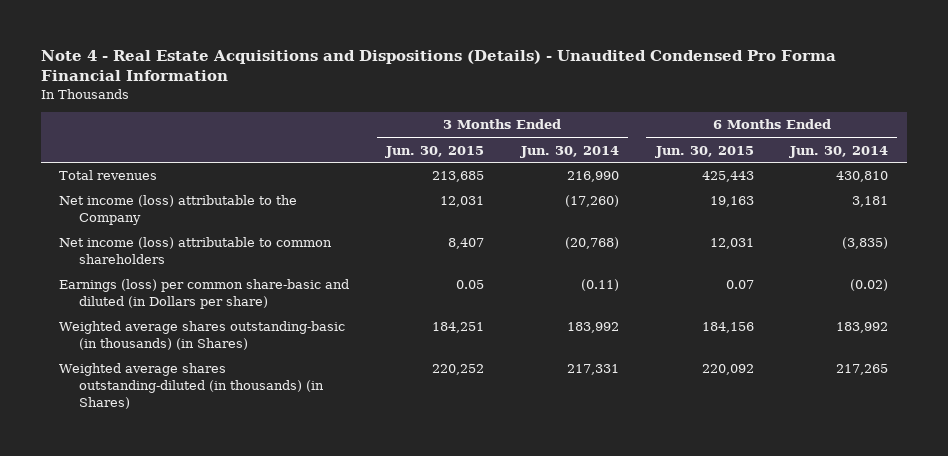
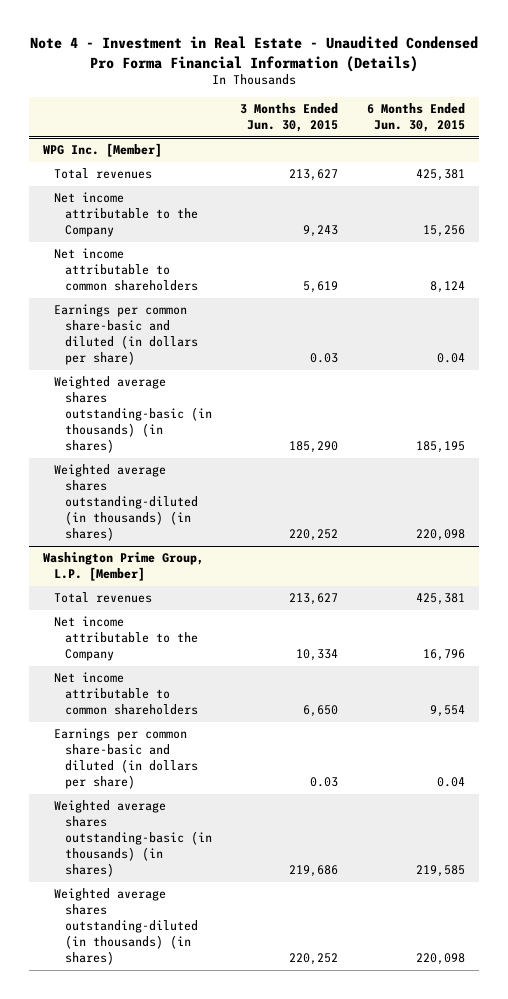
[41,50,837,82] Note 4 - Real Estate Acquisitions and Dispositions (Details) - Unaudited Condensed Pro Forma Financial Information -> [29,36,478,72] Note 4 - Investment in Real Estate - Unaudited Condensed Pro Forma Financial Information (Details)
[519,145,619,158] Jun. 30, 2014 -> none
[789,145,889,158] Jun. 30, 2014 -> none
none -> [43,143,163,158] WPG Inc. [Member]
[432,171,485,183] 213,685 -> [289,169,339,182] 213,627
[701,171,754,183] 425,443 -> [415,169,465,182] 425,381
[59,195,298,226] Net income (loss) attributable to the Company -> [53,192,198,238] Net income attributable to the Company
[440,196,485,208] 12,031 -> [303,225,339,238] 9,243
[709,196,754,208] 19,163 -> [422,225,465,238] 15,256
[59,237,333,265] Net income (loss) attributable to common shareholders -> [53,248,198,292] Net income attributable to common shareholders
[448,238,485,250] 8,407 -> [303,281,339,294] 5,619
[709,238,754,250] 12,031 -> [429,281,465,294] 8,124
[59,279,350,310] Earnings (loss) per common share-basic and diluted (in Dollars per share) -> [53,304,198,365] Earnings per common share-basic and diluted (in dollars per share)
[456,280,485,290] 0.05 -> [310,352,339,363] 0.03
[725,280,754,290] 0.07 -> [436,352,465,363] 0.04
[59,321,346,351] Weighted average shares outstanding-basic (in thousands) (in Shares) -> [53,376,212,453] Weighted average shares outstanding-basic (in thousands) (in shares)
[432,322,485,334] 184,251 -> [289,440,339,453] 185,290
[701,322,754,334] 184,156 -> [415,440,465,453] 185,195
[59,363,324,410] Weighted average shares outstanding-diluted (in thousands) (in Shares) -> [53,464,198,541] Weighted average shares outstanding-diluted (in thousands) (in shares)
[701,364,754,376] 220,092 -> [415,528,465,541] 220,098
none -> [43,552,205,582] Washington Prime Group, L.P. [Member]
none -> [53,592,152,604] Total revenues
none -> [53,616,198,662] Net income attributable to the Company
none -> [53,672,198,716] Net income attributable to common shareholders
none -> [53,728,198,789] Earnings per common share-basic and diluted (in dollars per share)
none -> [53,800,212,877] Weighted average shares outstanding-basic (in thousands) (in shares)
none -> [53,888,198,965] Weighted average shares outstanding-diluted (in thousands) (in shares)

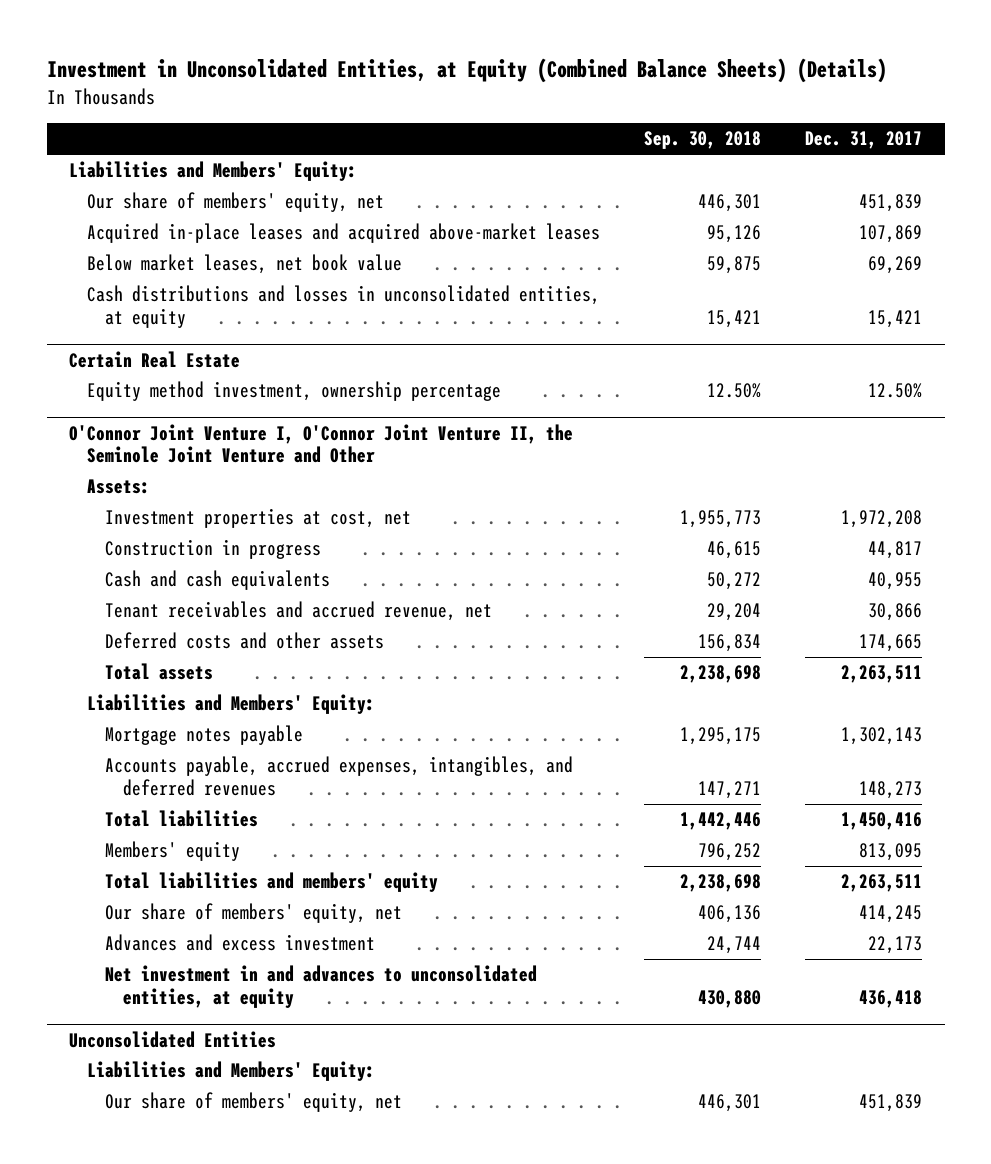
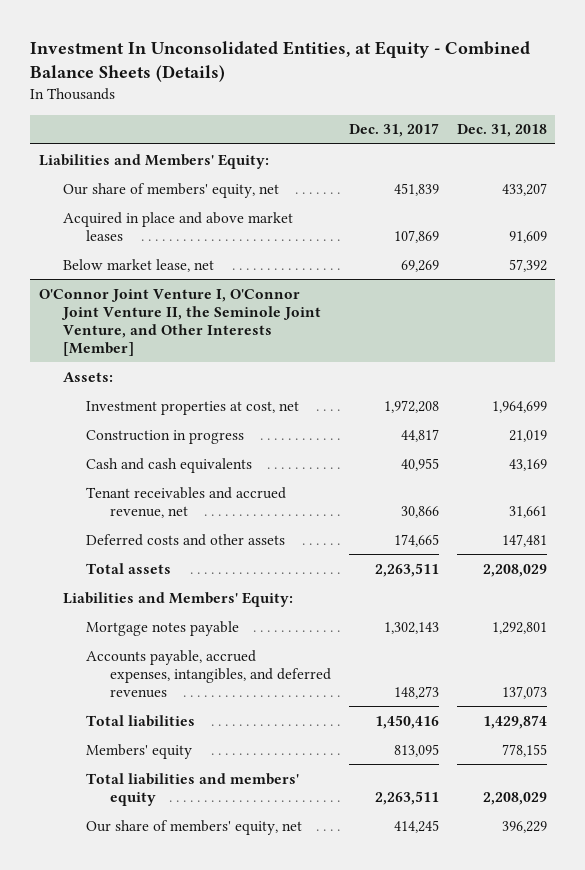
[46,58,887,84] Investment in Unconsolidated Entities, at Equity (Combined Balance Sheets) (Details) -> [29,41,530,83] Investment In Unconsolidated Entities, at Equity - Combined Balance Sheets (Details)
[644,131,762,150] Sep. 30, 2018 -> none
none -> [456,124,547,138] Dec. 31, 2018
[86,285,600,328] Cash distributions and losses in unconsolidated entities, at equity -> none
[68,350,240,368] Certain Real Estate -> none
[86,381,501,402] Equity method investment, ownership percentage -> none
[86,223,600,244] Acquired in-place leases and acquired above-market leases -> [62,211,293,241] Acquired in place and above market leases
[86,254,402,275] Below market leases, net book value -> [62,258,214,272] Below market lease, net
[68,423,573,464] O'Connor Joint Venture I, O'Connor Joint Venture II, the Seminole Joint Venture and Other -> [38,288,321,356] O'Connor Joint Venture I, O'Connor Joint Venture II, the Seminole Joint Venture, and Other Interests [Member]
[104,934,375,952] Advances and excess investment -> none
[104,965,537,1008] Net investment in and advances to unconsolidated entities, at equity -> none
[68,1030,276,1048] Unconsolidated Entities -> none
[86,1061,375,1082] Liabilities and Members' Equity: -> none
[104,1092,402,1113] Our share of members' equity, net -> none

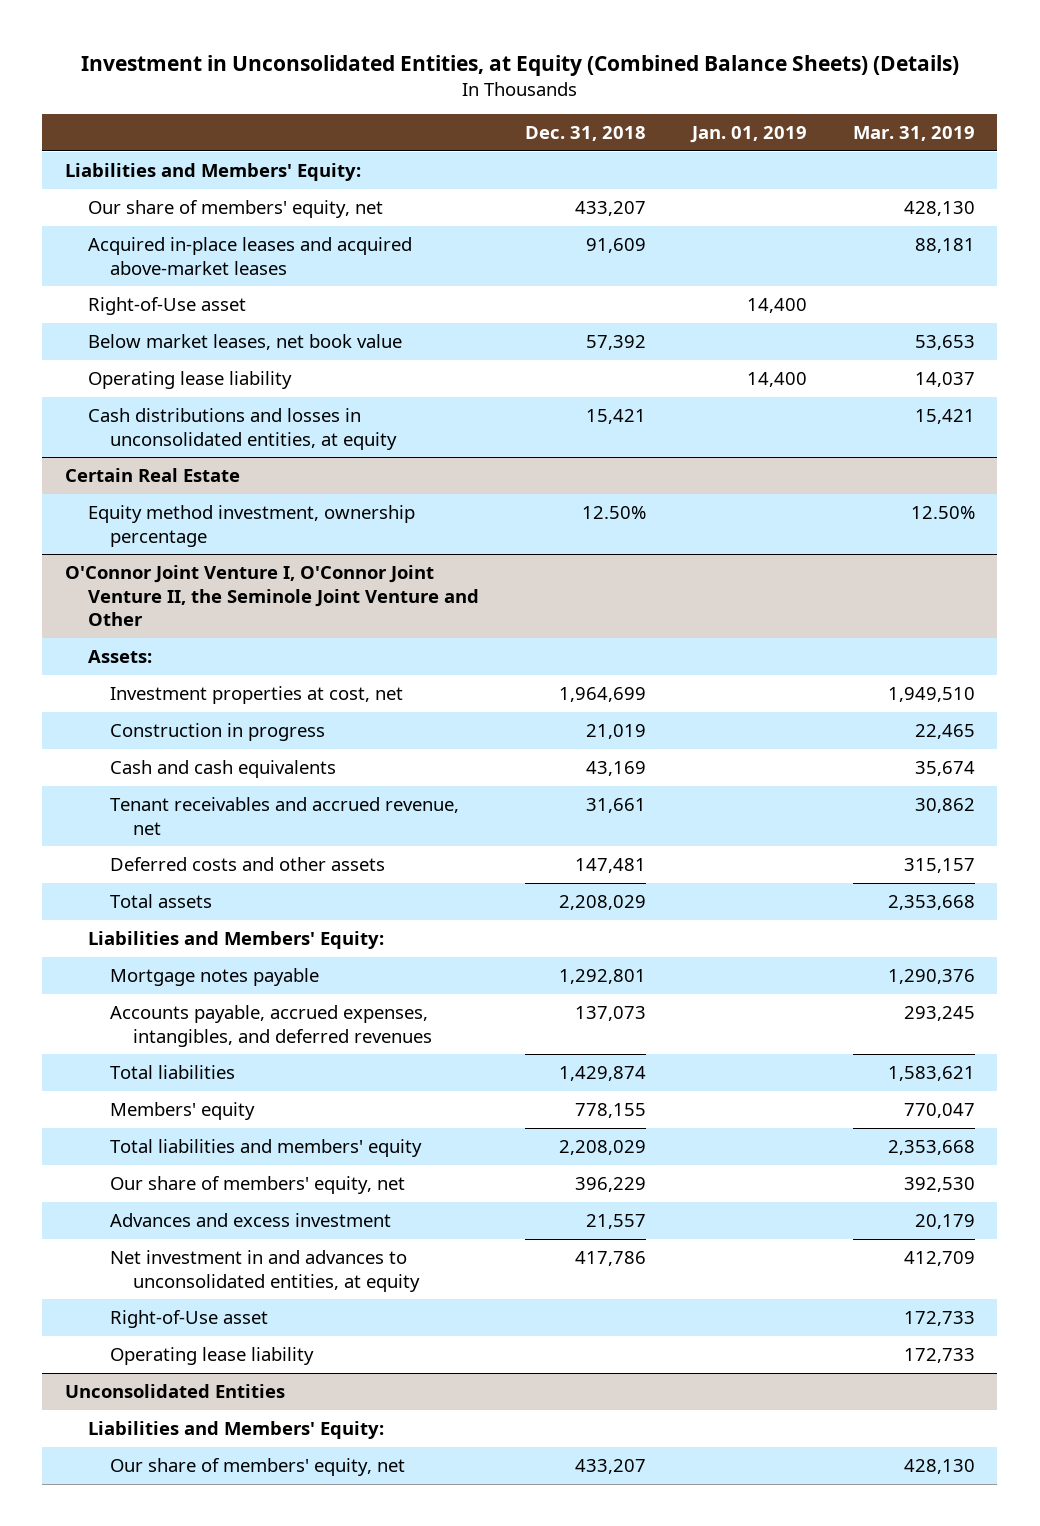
[29,41,530,83] Investment In Unconsolidated Entities, at Equity - Combined Balance Sheets (Details) -> [80,54,959,76] Investment in Unconsolidated Entities, at Equity (Combined Balance Sheets) (Details)
[348,123,439,138] Dec. 31, 2017 -> none
none -> [689,126,807,144] Jan. 01, 2019
none -> [852,126,975,142] Mar. 31, 2019
[62,211,293,241] Acquired in place and above market leases -> [87,236,412,275] Acquired in-place leases and acquired above-market leases
none -> [87,296,246,315] Right-of-Use asset
[62,258,214,272] Below market lease, net -> [87,333,402,350] Below market leases, net book value
none -> [87,370,292,389] Operating lease liability
none -> [87,407,398,450] Cash distributions and losses in unconsolidated entities, at equity
none -> [65,467,241,482] Certain Real Estate
none -> [87,504,415,547] Equity method investment, ownership percentage
[38,288,321,356] O'Connor Joint Venture I, O'Connor Joint Venture II, the Seminole Joint Venture, and Other Interests [Member] -> [65,564,479,627] O'Connor Joint Venture I, O'Connor Joint Venture II, the Seminole Joint Venture and Other
none -> [110,1212,392,1227] Advances and excess investment
none -> [110,1249,421,1292] Net investment in and advances to unconsolidated entities, at equity
none -> [110,1309,269,1328] Right-of-Use asset
none -> [110,1346,315,1365] Operating lease liability
none -> [65,1383,286,1398] Unconsolidated Entities
none -> [87,1420,384,1439] Liabilities and Members' Equity:
none -> [110,1457,406,1476] Our share of members' equity, net

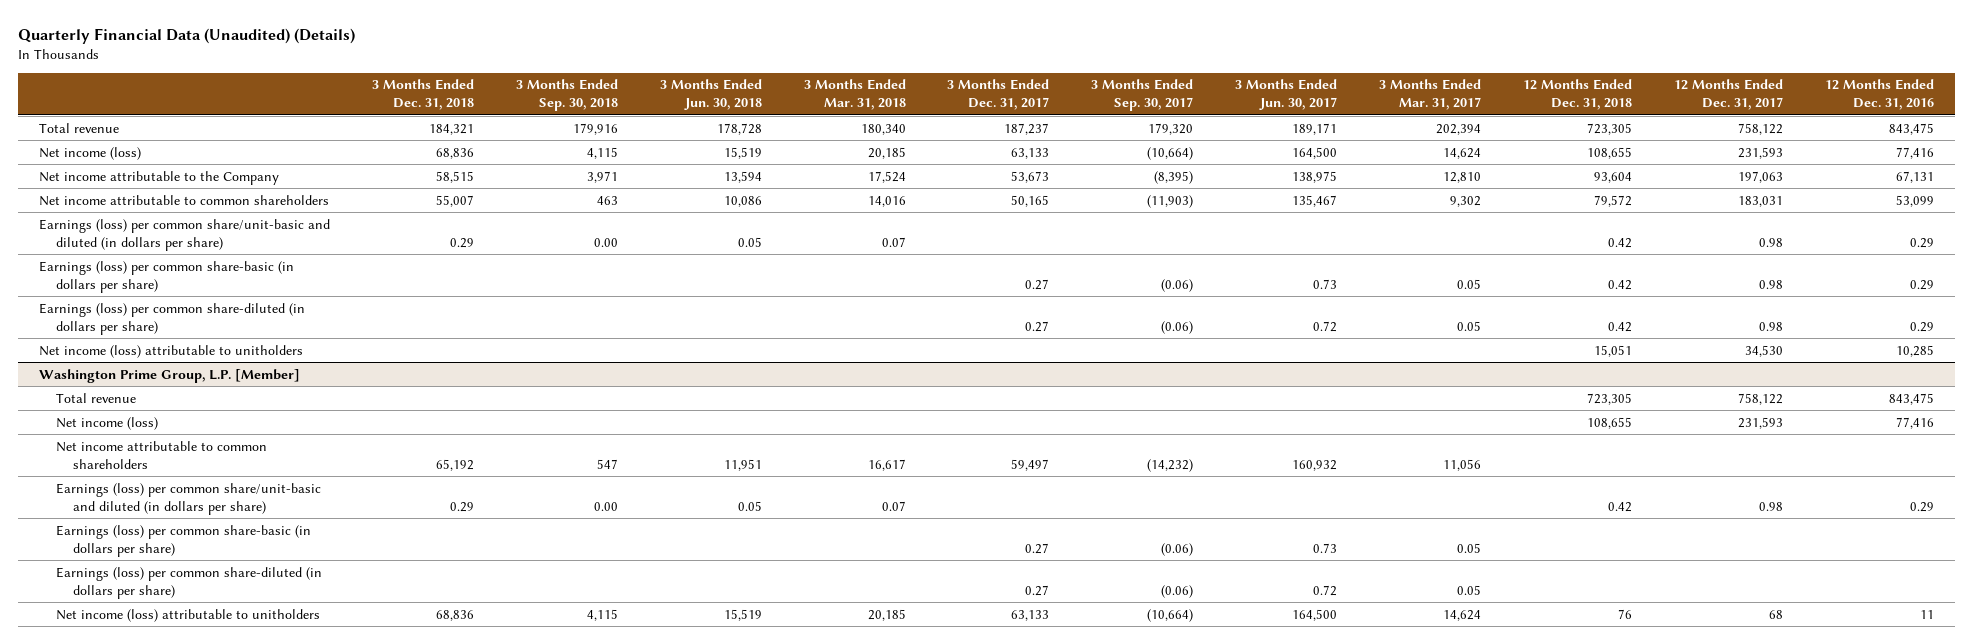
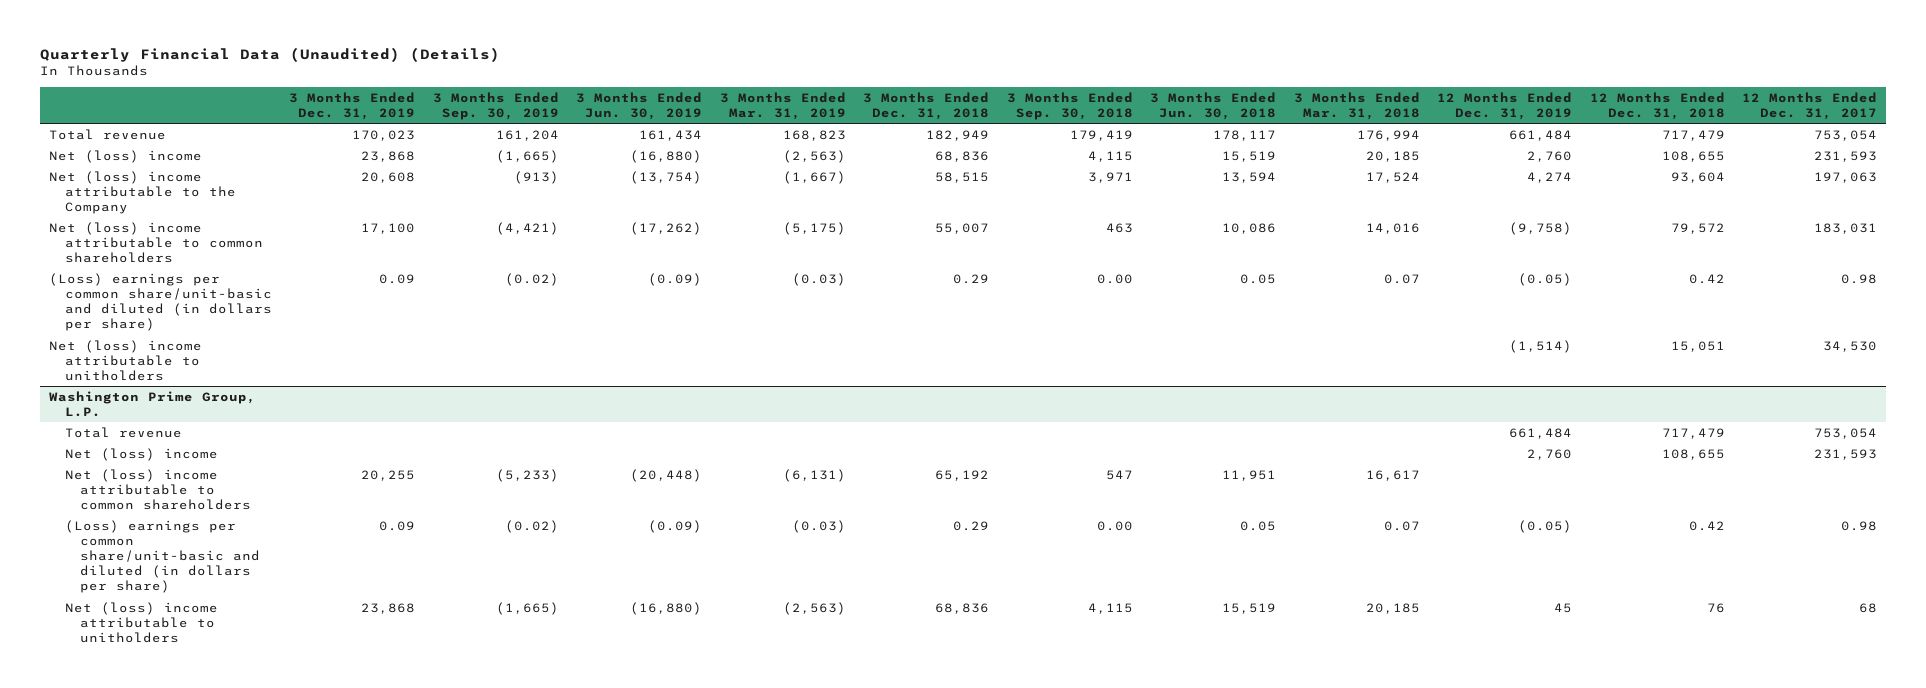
[947,79,1050,111] 3 Months Ended Dec. 31, 2017 -> none
[1091,79,1194,112] 3 Months Ended Sep. 30, 2017 -> none
[1235,79,1338,111] 3 Months Ended Jun. 30, 2017 -> none
[1379,79,1482,111] 3 Months Ended Mar. 31, 2017 -> none
[1824,79,1934,111] 12 Months Ended Dec. 31, 2016 -> none
none -> [289,91,416,120] 3 Months Ended Dec. 31, 2019
none -> [432,91,559,120] 3 Months Ended Sep. 30, 2019
none -> [576,91,703,120] 3 Months Ended Jun. 30, 2019
none -> [719,91,846,120] 3 Months Ended Mar. 31, 2019
none -> [1437,91,1573,120] 12 Months Ended Dec. 31, 2019
[38,260,294,293] Earnings (loss) per common share-basic (in dollars per share) -> none
[38,302,305,335] Earnings (loss) per common share-diluted (in dollars per share) -> none
[55,524,311,557] Earnings (loss) per common share-basic (in dollars per share) -> none
[55,566,322,599] Earnings (loss) per common share-diluted (in dollars per share) -> none
[428,123,474,135] 184,321 -> [926,129,990,141] 182,949
[572,122,618,135] 179,916 -> [1069,129,1133,141] 179,419
[716,122,762,135] 178,728 -> [1213,129,1277,141] 178,117
[860,123,906,135] 180,340 -> [1356,129,1420,141] 176,994
[1587,122,1633,135] 723,305 -> [1661,129,1725,141] 717,479
[1737,122,1783,135] 758,122 -> [1814,129,1878,141] 753,054
[38,146,141,160] Net income (loss) -> [48,149,202,163] Net (loss) income
[38,170,279,185] Net income attributable to the Company -> [48,170,236,215] Net (loss) income attributable to the Company
[38,194,329,206] Net income attributable to common shareholders -> [48,221,263,264] Net (loss) income attributable to common shareholders
[38,218,330,251] Earnings (loss) per common share/unit-basic and diluted (in dollars per share) -> [48,272,272,332] (Loss) earnings per common share/unit-basic and diluted (in dollars per share)
[38,344,303,358] Net income (loss) attributable to unitholders -> [48,339,202,382] Net (loss) income attributable to unitholders
[38,368,300,383] Washington Prime Group, L.P. [Member] -> [48,390,256,417] Washington Prime Group, L.P.
[1587,392,1633,405] 723,305 -> [1661,427,1725,439] 717,479
[1737,392,1783,405] 758,122 -> [1814,427,1878,439] 753,054
[55,416,158,430] Net income (loss) -> [64,447,218,461] Net (loss) income
[55,440,267,469] Net income attributable to common shareholders -> [64,468,252,511] Net (loss) income attributable to common shareholders
[55,482,321,515] Earnings (loss) per common share/unit-basic and diluted (in dollars per share) -> [64,519,261,594] (Loss) earnings per common share/unit-basic and diluted (in dollars per share)
[55,608,320,622] Net income (loss) attributable to unitholders -> [64,601,218,644] Net (loss) income attributable to unitholders

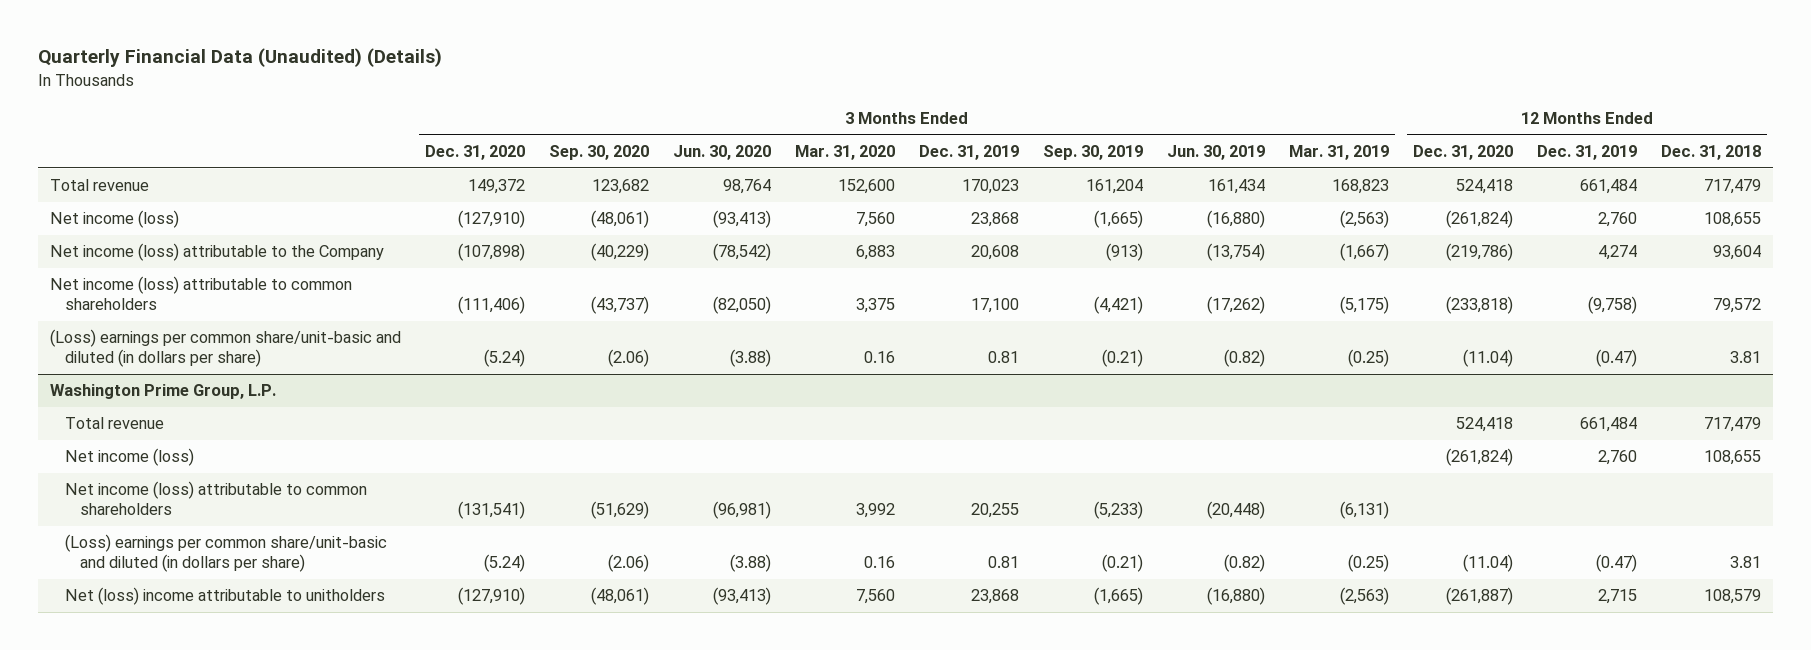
[863,91,990,120] 3 Months Ended Dec. 31, 2018 -> none
[1006,91,1133,120] 3 Months Ended Sep. 30, 2018 -> none
[1150,91,1277,120] 3 Months Ended Jun. 30, 2018 -> none
[1293,91,1420,120] 3 Months Ended Mar. 31, 2018 -> none
[1742,91,1878,120] 12 Months Ended Dec. 31, 2017 -> none
none -> [424,145,525,161] Dec. 31, 2020
none -> [548,145,649,161] Sep. 30, 2020
none -> [672,145,771,161] Jun. 30, 2020
none -> [794,145,895,161] Mar. 31, 2020
none -> [1412,145,1513,161] Dec. 31, 2020
[48,339,202,382] Net (loss) income attributable to unitholders -> none
[48,149,202,163] Net (loss) income -> [49,210,179,229] Net income (loss)
[48,170,236,215] Net (loss) income attributable to the Company -> [49,243,384,262] Net income (loss) attributable to the Company
[48,221,263,264] Net (loss) income attributable to common shareholders -> [49,276,352,311] Net income (loss) attributable to common shareholders
[379,273,416,284] 0.09 -> [987,351,1019,364] 0.81
[504,272,559,286] (0.02) -> [1101,349,1143,368] (0.21)
[648,272,703,286] (0.09) -> [1223,349,1265,368] (0.82)
[791,272,846,286] (0.03) -> [1347,349,1389,368] (0.25)
[1518,272,1573,286] (0.05) -> [1595,349,1637,368] (0.47)
[1688,273,1725,284] 0.42 -> [1729,351,1761,364] 3.81
[64,447,218,461] Net (loss) income -> [65,448,195,467] Net income (loss)
[64,468,252,511] Net (loss) income attributable to common shareholders -> [65,481,368,516] Net income (loss) attributable to common shareholders
[379,520,416,531] 0.09 -> [987,556,1019,569] 0.81
[504,519,559,533] (0.02) -> [1101,554,1143,573] (0.21)
[648,519,703,533] (0.09) -> [1223,554,1265,573] (0.82)
[791,519,846,533] (0.03) -> [1347,554,1389,573] (0.25)
[1518,519,1573,533] (0.05) -> [1595,554,1637,573] (0.47)
[1688,520,1725,531] 0.42 -> [1729,556,1761,569] 3.81
[1554,602,1573,613] 45 -> [1597,589,1637,605] 2,715
[1706,602,1725,613] 76 -> [1703,589,1761,605] 108,579

